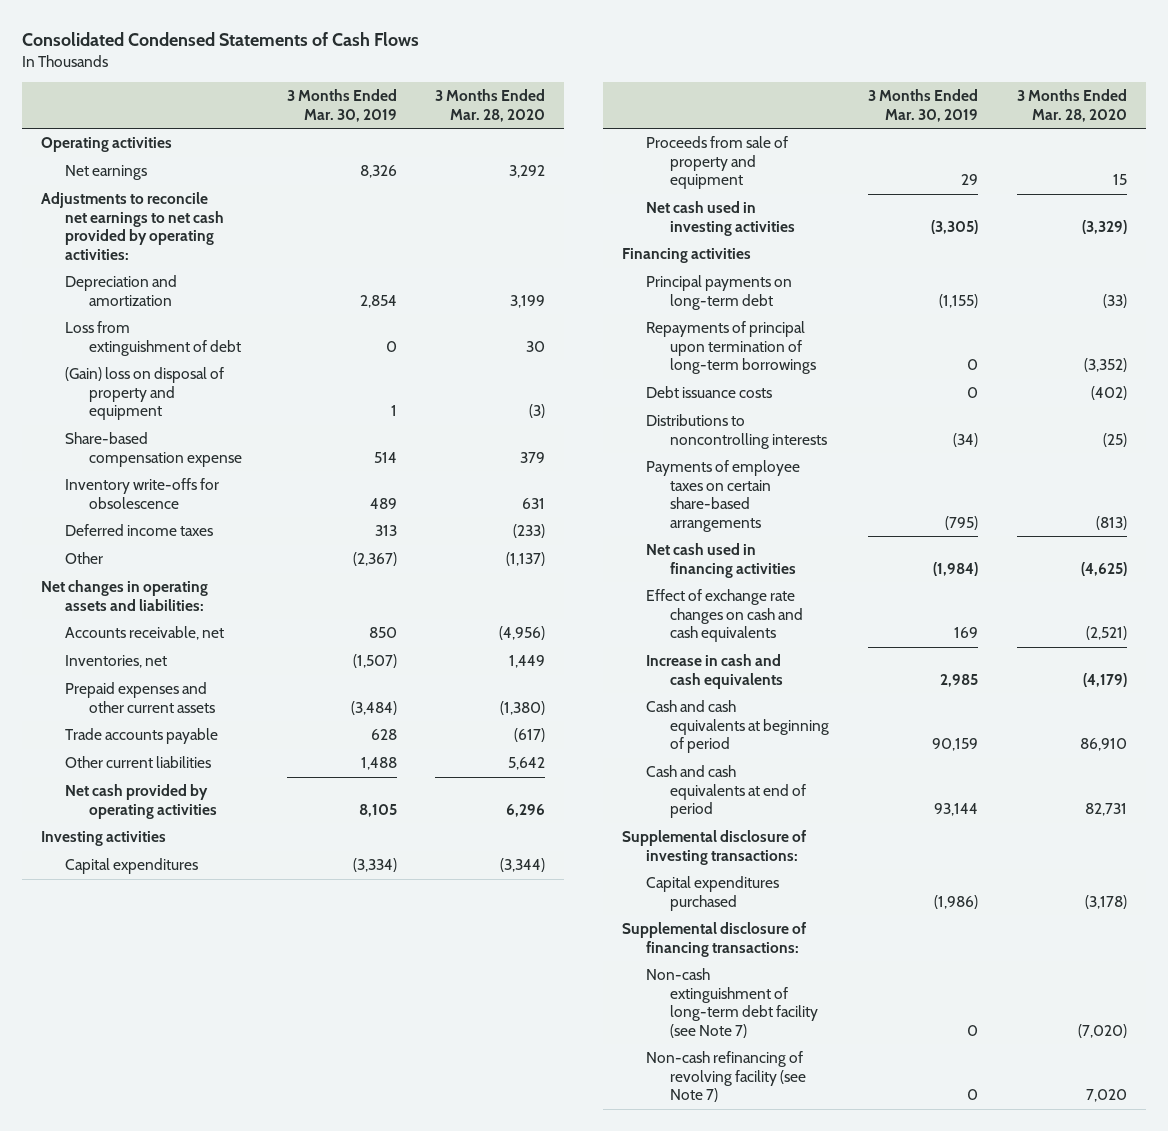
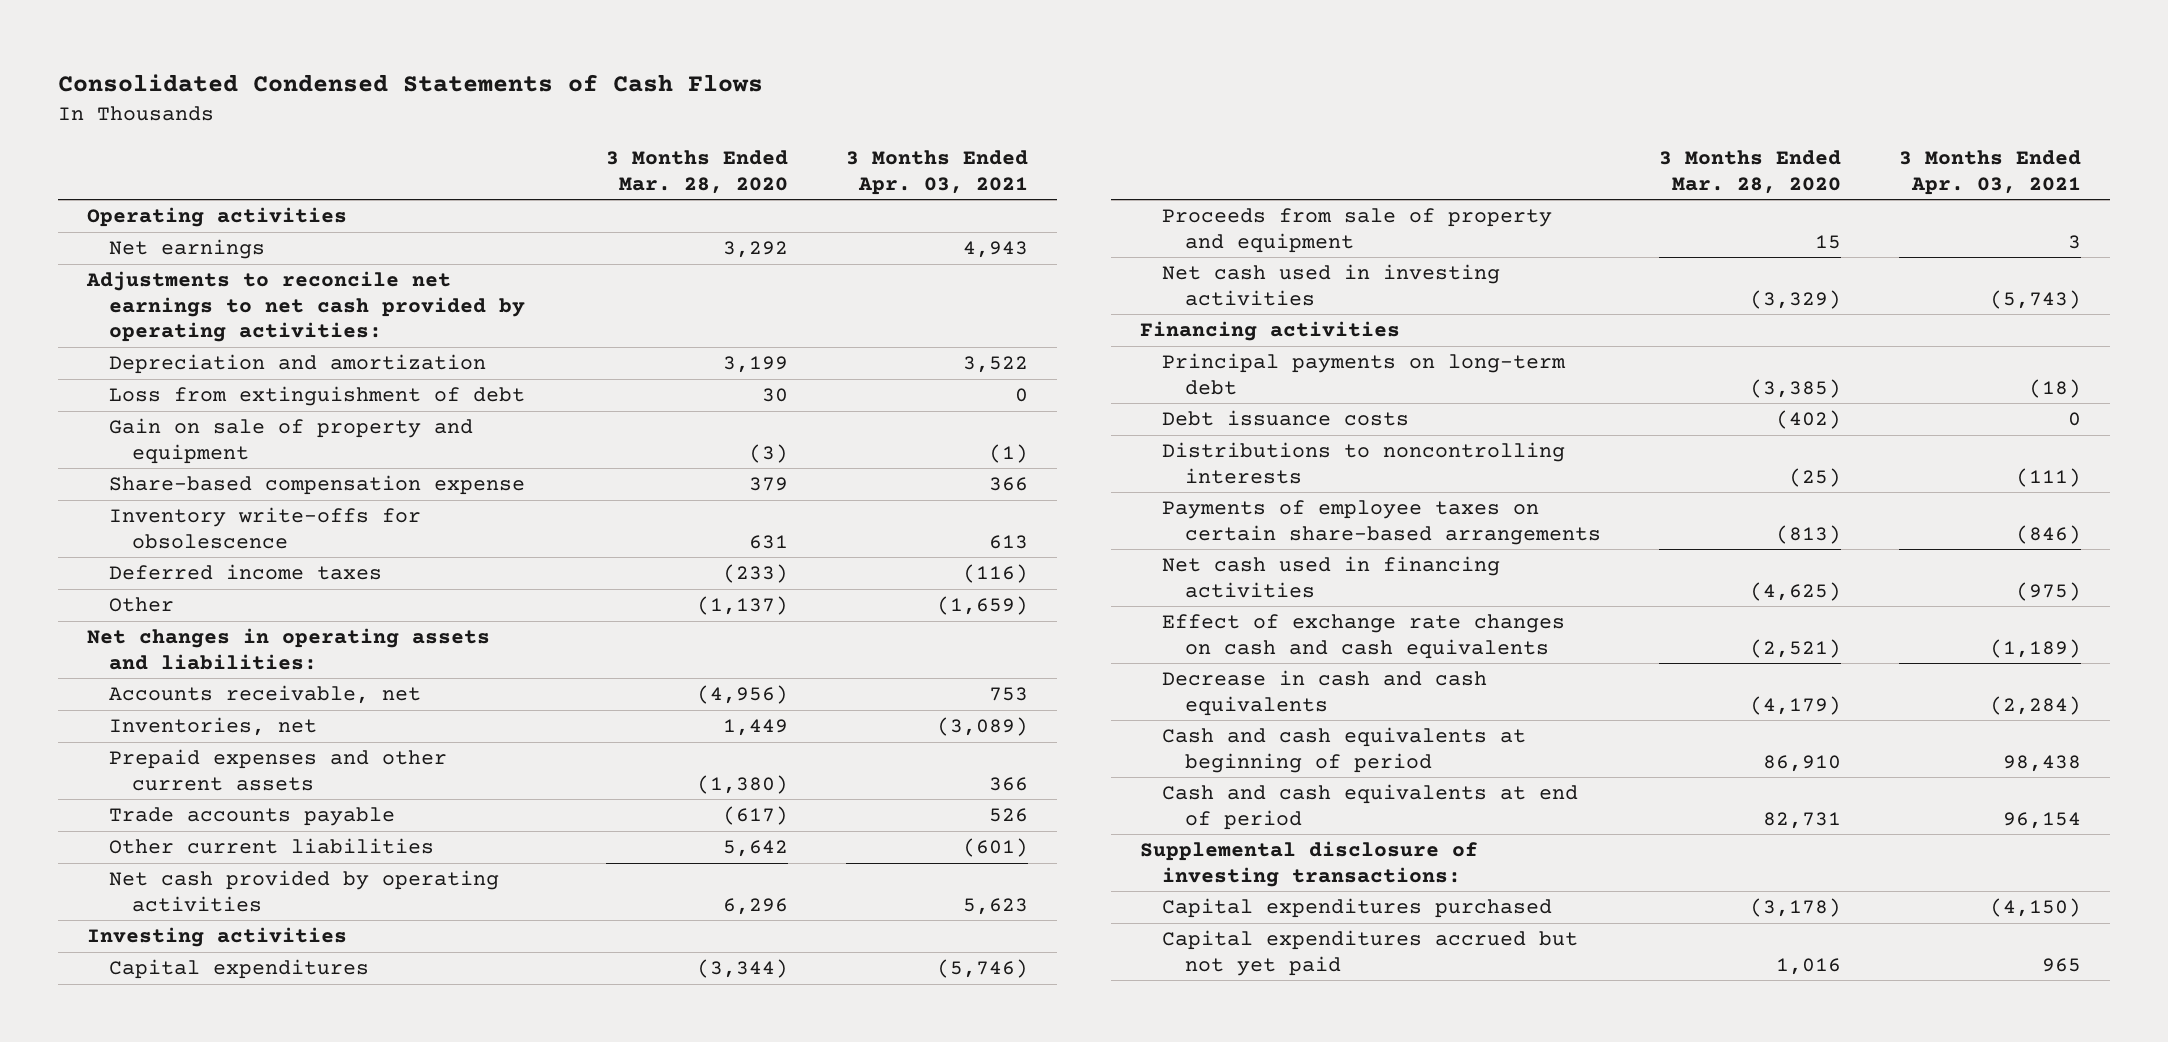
[286,89,397,122] 3 Months Ended Mar. 30, 2019 -> none
none -> [845,150,1028,195] 3 Months Ended Apr. 03, 2021
[64,367,224,421] (Gain) loss on disposal of property and equipment -> [109,418,474,464] Gain on sale of property and equipment
[646,321,817,375] Repayments of principal upon termination of long-term borrowings -> none
[1102,293,1127,308] (33) -> [1749,378,1841,398] (3,385)
[646,654,784,689] Increase in cash and cash equivalents -> [1162,670,1488,716] Decrease in cash and cash equivalents
[622,922,807,957] Supplemental disclosure of financing transactions: -> none
[646,968,819,1038] Non-cash extinguishment of long-term debt facility (see Note 7) -> none
[646,1051,807,1103] Non-cash refinancing of revolving facility (see Note 7) -> none
none -> [1162,930,1579,976] Capital expenditures accrued but not yet paid

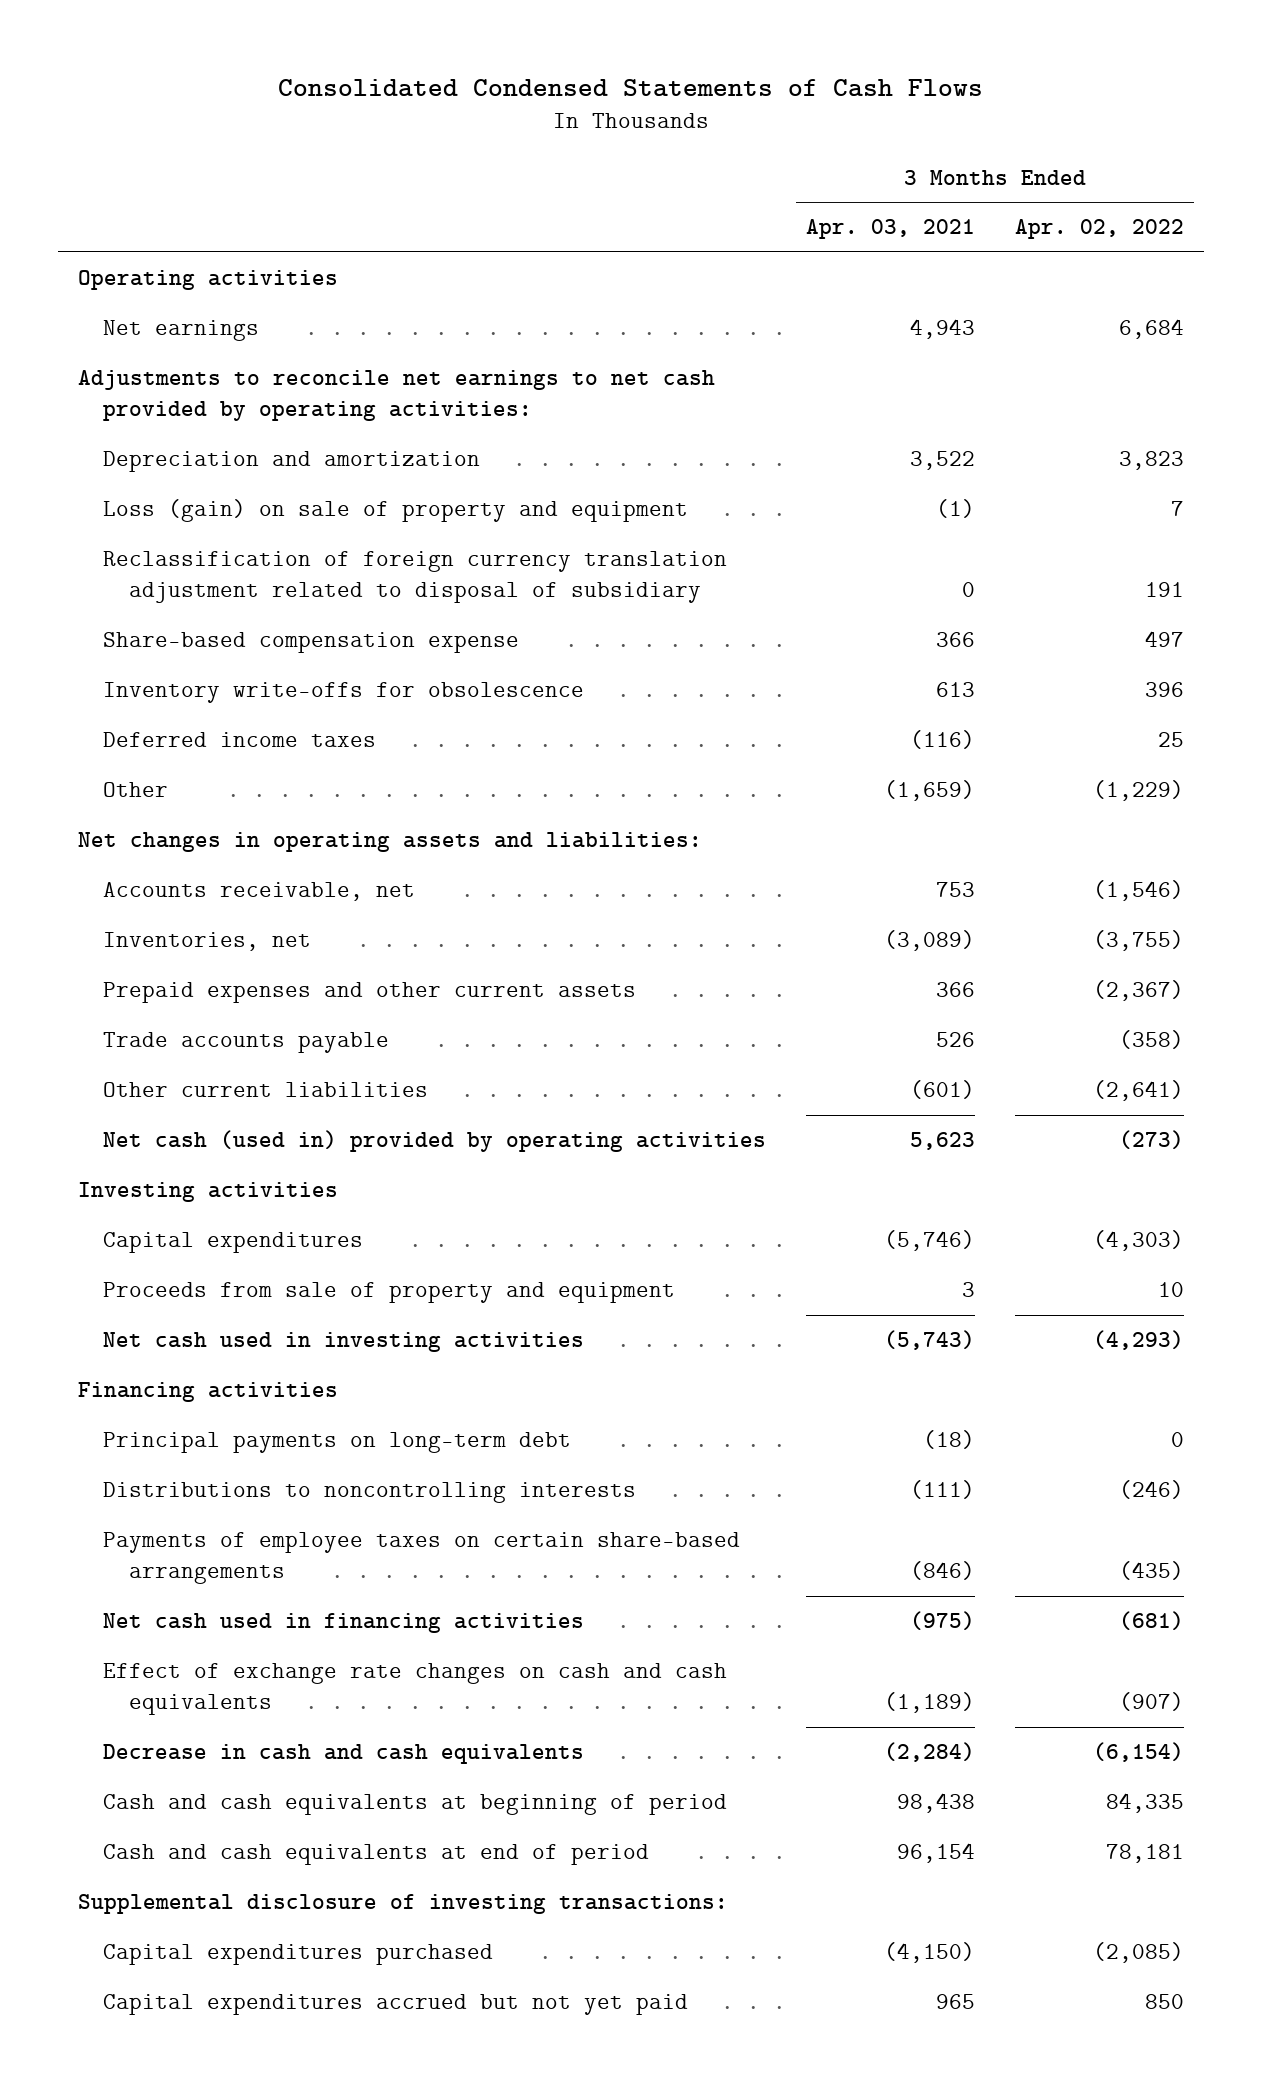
[605,150,788,194] 3 Months Ended Mar. 28, 2020 -> none
none -> [1014,219,1184,240] Apr. 02, 2022
[109,386,526,407] Loss from extinguishment of debt -> none
[109,418,474,464] Gain on sale of property and equipment -> [103,499,689,523] Loss (gain) on sale of property and equipment
none -> [103,551,728,604] Reclassification of foreign currency translation adjustment related to disposal of subsidiary
[109,870,500,912] Net cash provided by operating activities -> [103,1130,767,1153] Net cash (used in) provided by operating activities
[1162,410,1410,427] Debt issuance costs -> none

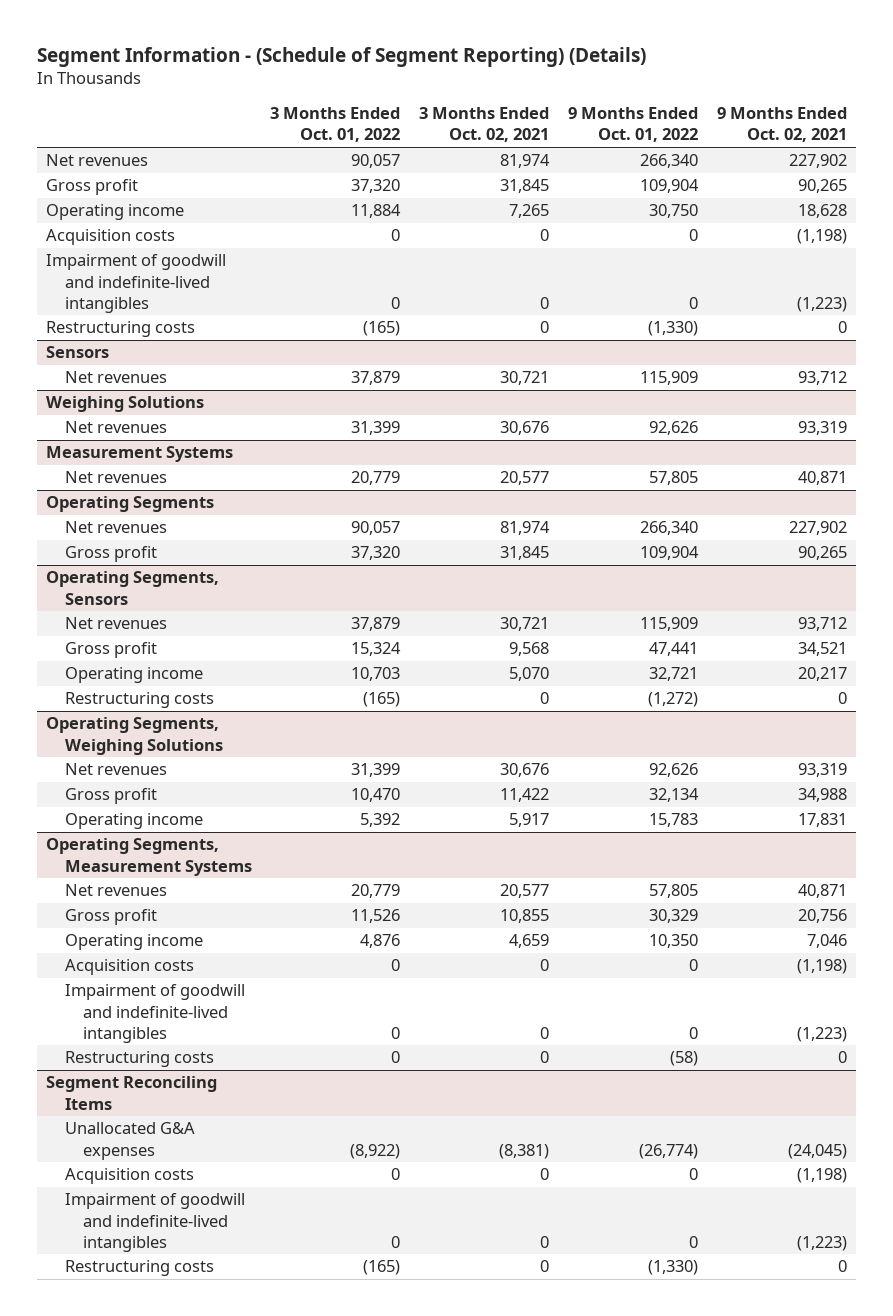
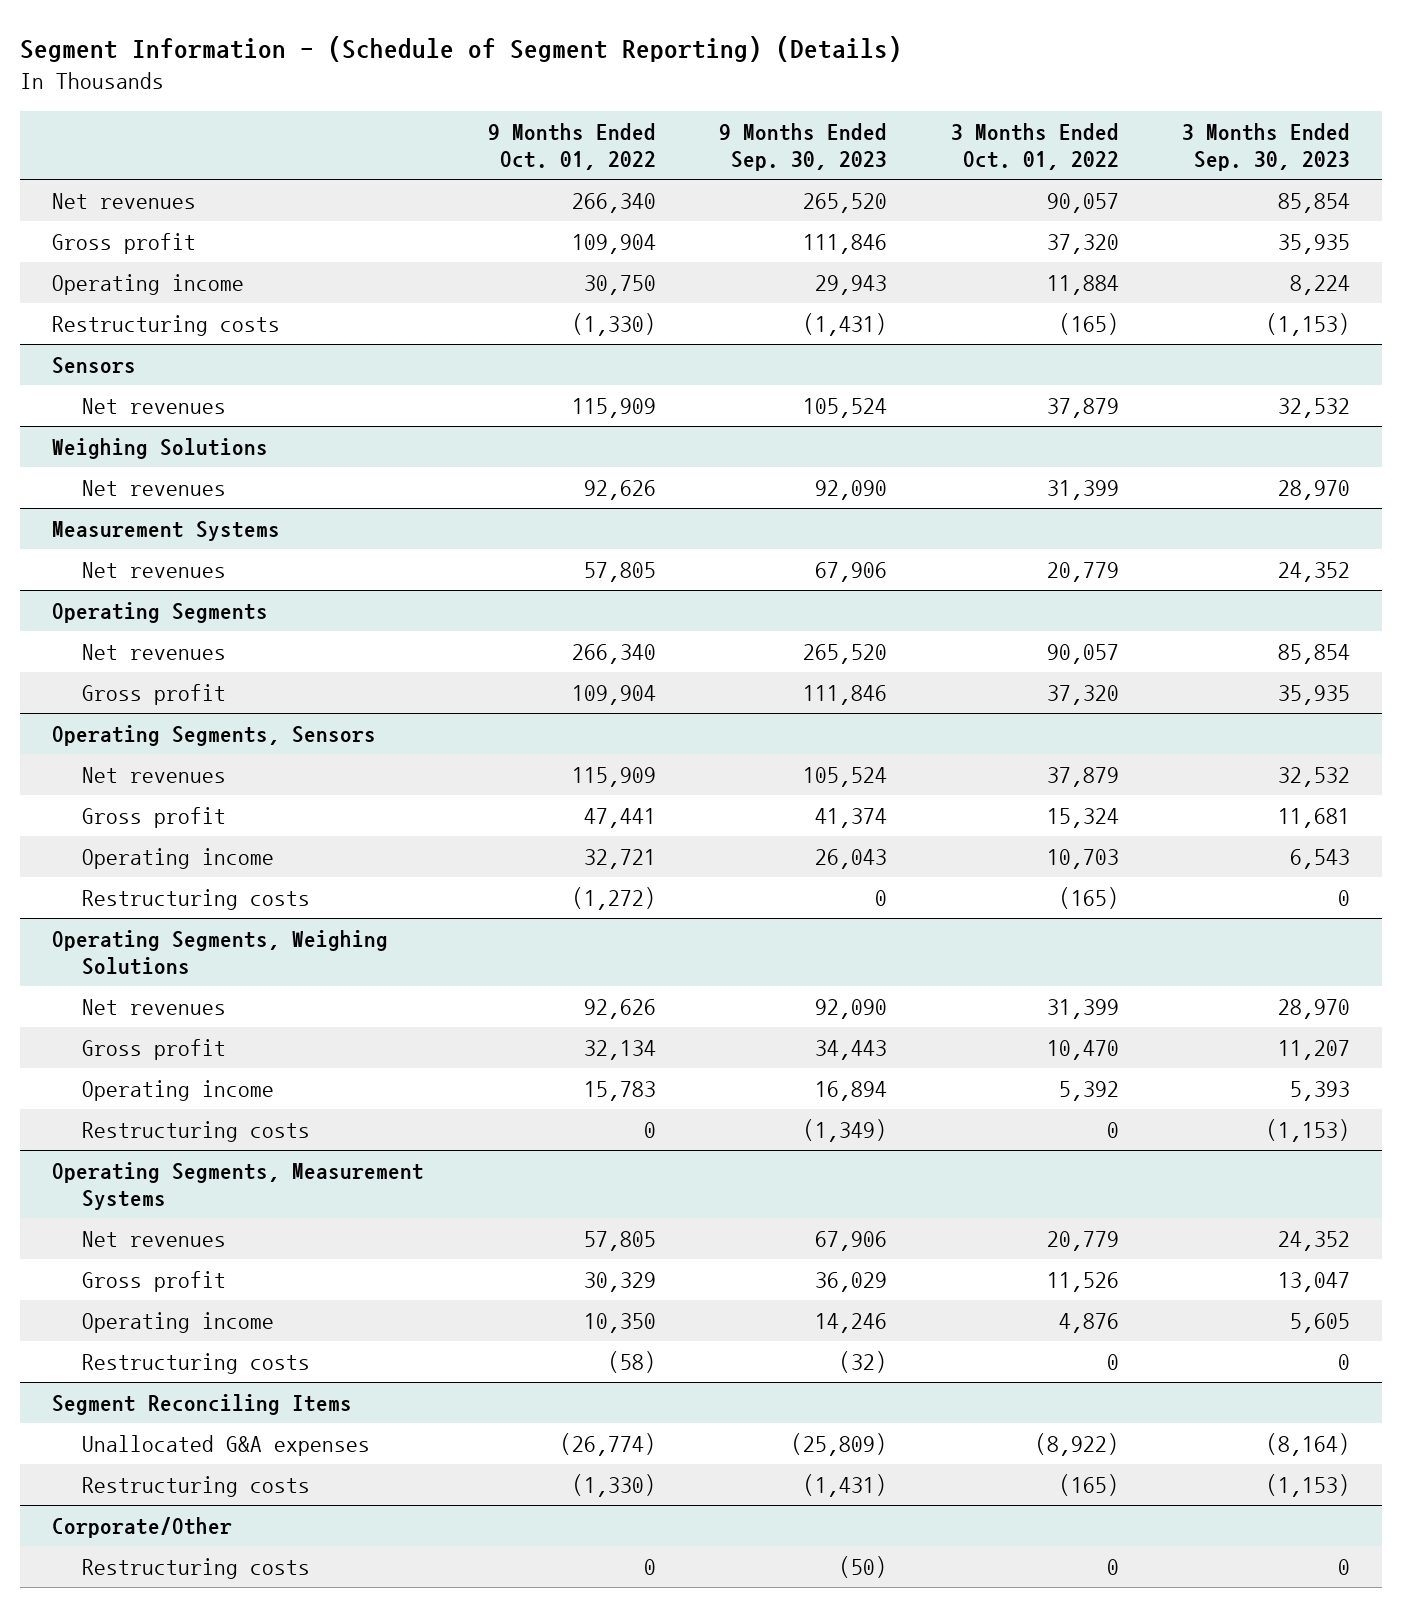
[419,107,550,143] 3 Months Ended Oct. 02, 2021 -> none
[716,107,847,143] 9 Months Ended Oct. 02, 2021 -> none
none -> [719,122,888,171] 9 Months Ended Sep. 30, 2023
none -> [1181,122,1350,171] 3 Months Ended Sep. 30, 2023
[46,229,176,246] Acquisition costs -> none
[46,254,227,313] Impairment of goodwill and indefinite-lived intangibles -> none
none -> [81,1120,310,1142] Restructuring costs
[64,959,194,976] Acquisition costs -> none
[64,984,245,1043] Impairment of goodwill and indefinite-lived intangibles -> none
[64,1168,194,1185] Acquisition costs -> none
[64,1193,245,1252] Impairment of goodwill and indefinite-lived intangibles -> none
none -> [52,1516,233,1538] Corporate/Other
none -> [81,1557,310,1579] Restructuring costs

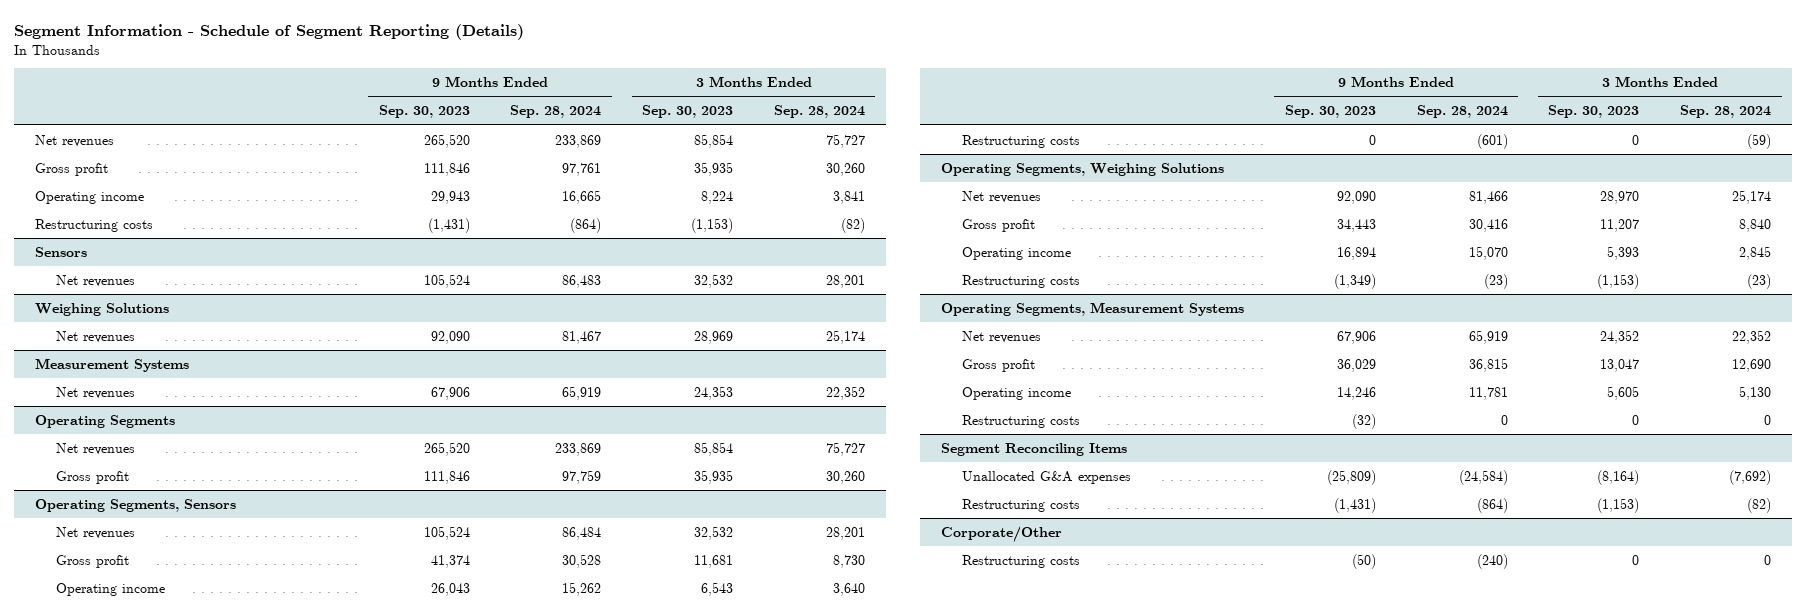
[20,35,903,62] Segment Information - (Schedule of Segment Reporting) (Details) -> [14,23,525,40] Segment Information - Schedule of Segment Reporting (Details)
[487,122,656,170] 9 Months Ended Oct. 01, 2022 -> none
[950,122,1119,170] 3 Months Ended Oct. 01, 2022 -> none
none -> [510,105,602,119] Sep. 28, 2024
none -> [774,105,866,119] Sep. 28, 2024
[1277,479,1350,500] 28,970 -> [694,330,734,344] 28,969
[1277,561,1350,582] 24,352 -> [694,385,734,400] 24,353

